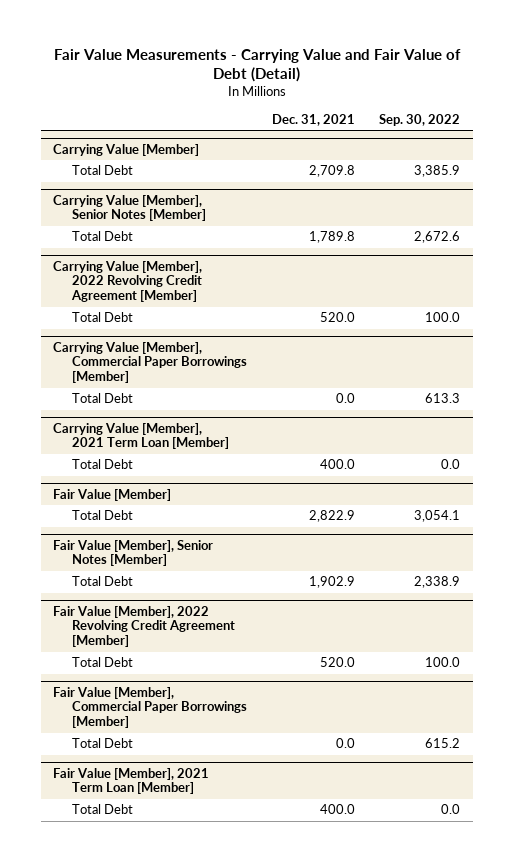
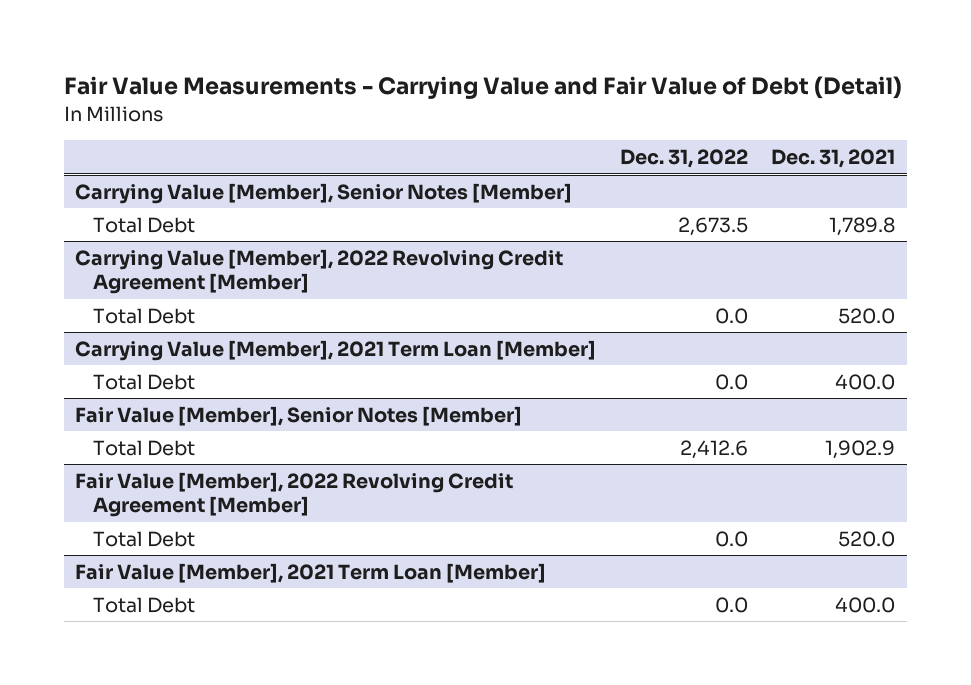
[379,113,461,126] Sep. 30, 2022 -> none
none -> [619,149,748,169] Dec. 31, 2022
[52,143,199,156] Carrying Value [Member] -> none
[72,165,134,176] Total Debt -> none
[52,341,248,384] Carrying Value [Member], Commercial Paper Borrowings [Member] -> none
[72,393,134,404] Total Debt -> none
[52,488,171,501] Fair Value [Member] -> none
[72,510,134,521] Total Debt -> none
[52,686,248,729] Fair Value [Member], Commercial Paper Borrowings [Member] -> none
[72,738,134,749] Total Debt -> none

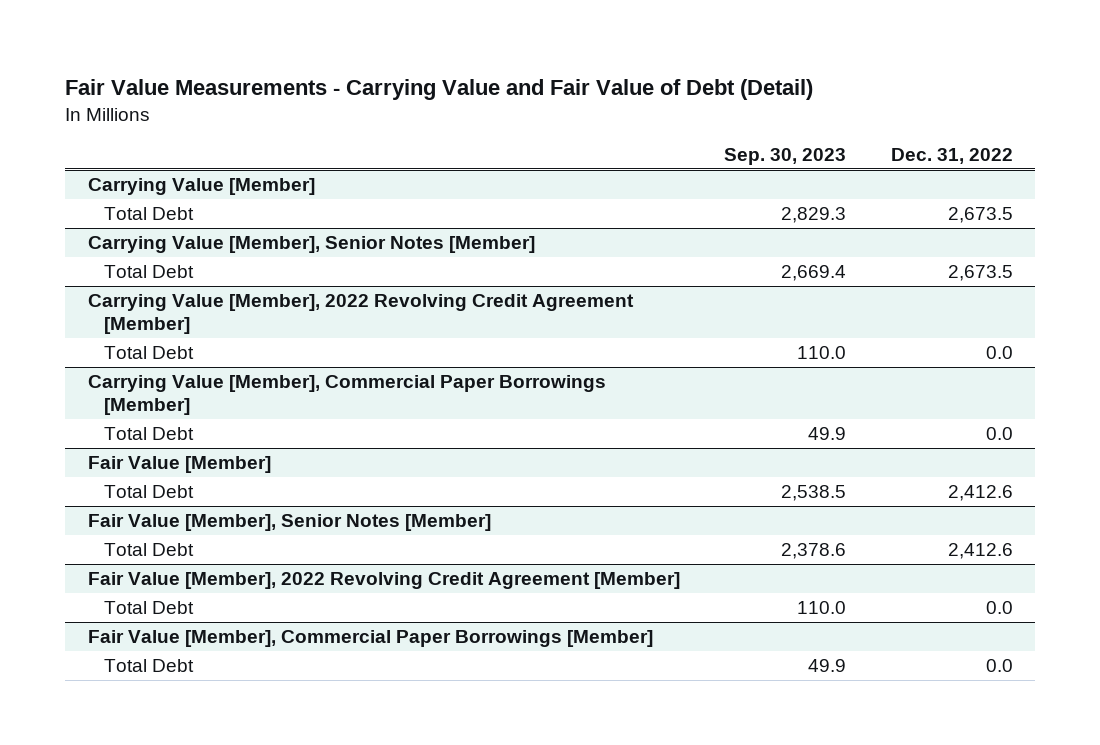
[771,149,896,169] Dec. 31, 2021 -> none
none -> [724,147,847,165] Sep. 30, 2023
none -> [87,178,315,196] Carrying Value [Member]
none -> [103,207,194,221] Total Debt
[75,339,597,361] Carrying Value [Member], 2021 Term Loan [Member] -> none
none -> [87,375,606,416] Carrying Value [Member], Commercial Paper Borrowings [Member]
none -> [87,456,271,474] Fair Value [Member]
none -> [103,485,194,499] Total Debt
[75,562,547,583] Fair Value [Member], 2021 Term Loan [Member] -> none
none -> [87,630,653,648] Fair Value [Member], Commercial Paper Borrowings [Member]

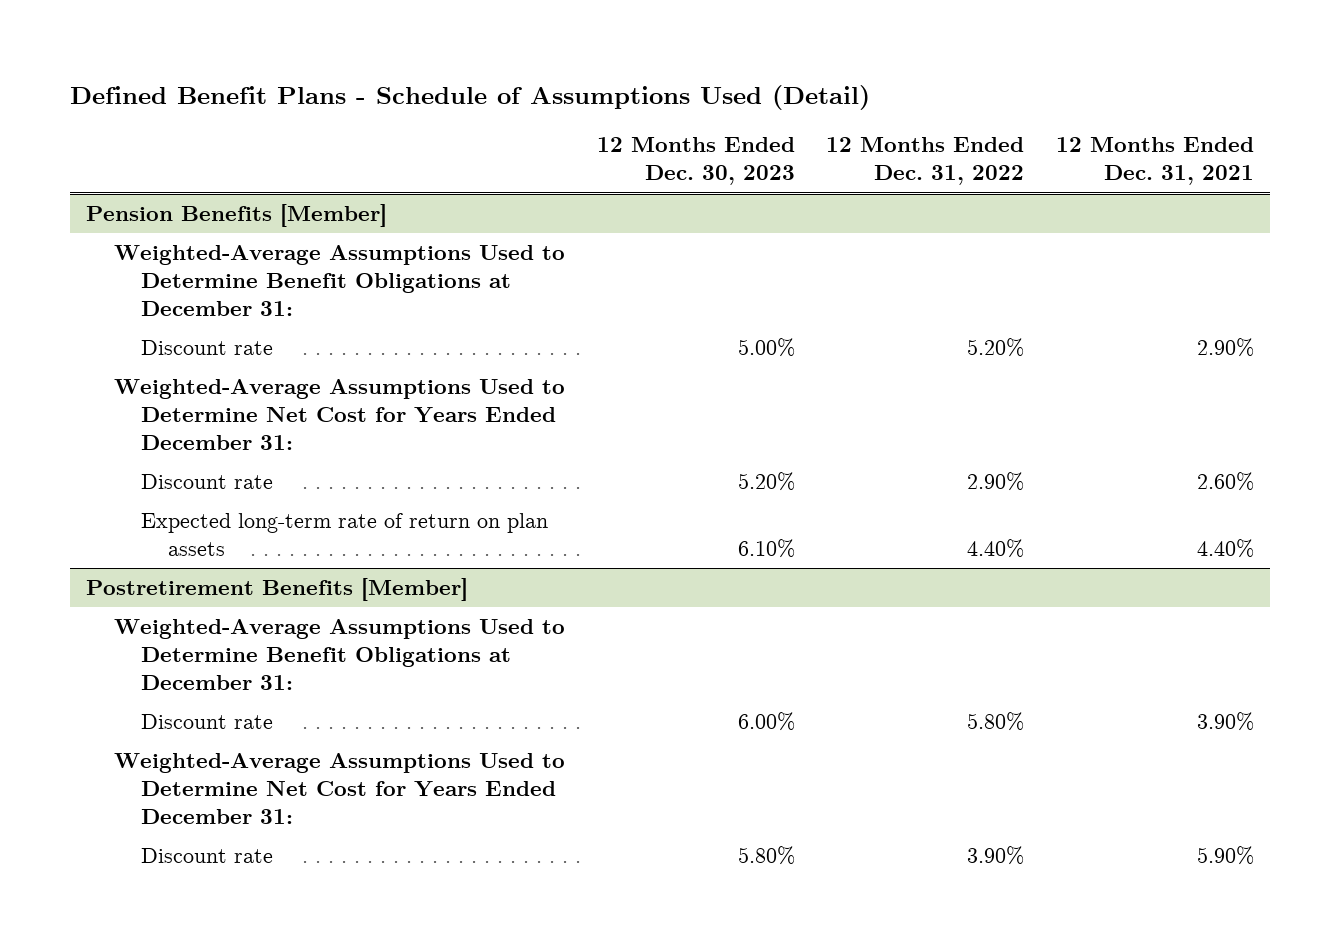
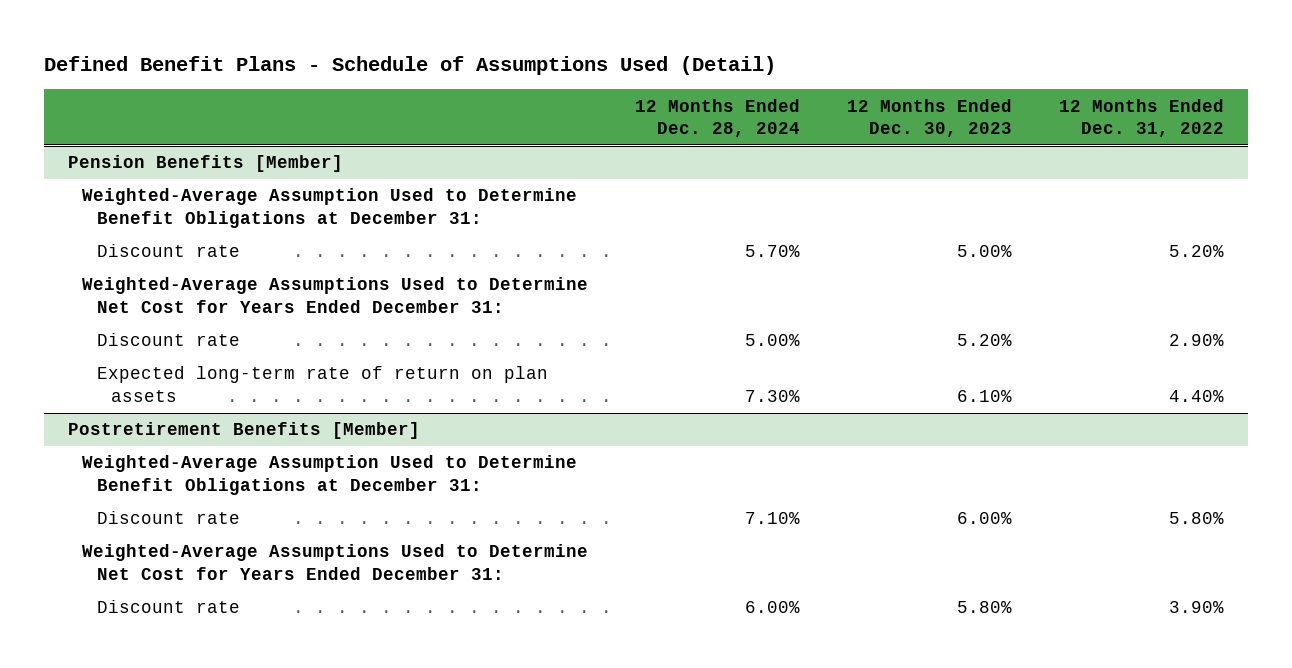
[1056,137,1255,186] 12 Months Ended Dec. 31, 2021 -> none
none -> [635,98,801,138] 12 Months Ended Dec. 28, 2024
[113,245,565,316] Weighted-Average Assumptions Used to Determine Benefit Obligations at December 31: -> [82,188,578,229] Weighted-Average Assumption Used to Determine Benefit Obligations at December 31:
[113,619,565,690] Weighted-Average Assumptions Used to Determine Benefit Obligations at December 31: -> [82,455,578,496] Weighted-Average Assumption Used to Determine Benefit Obligations at December 31:

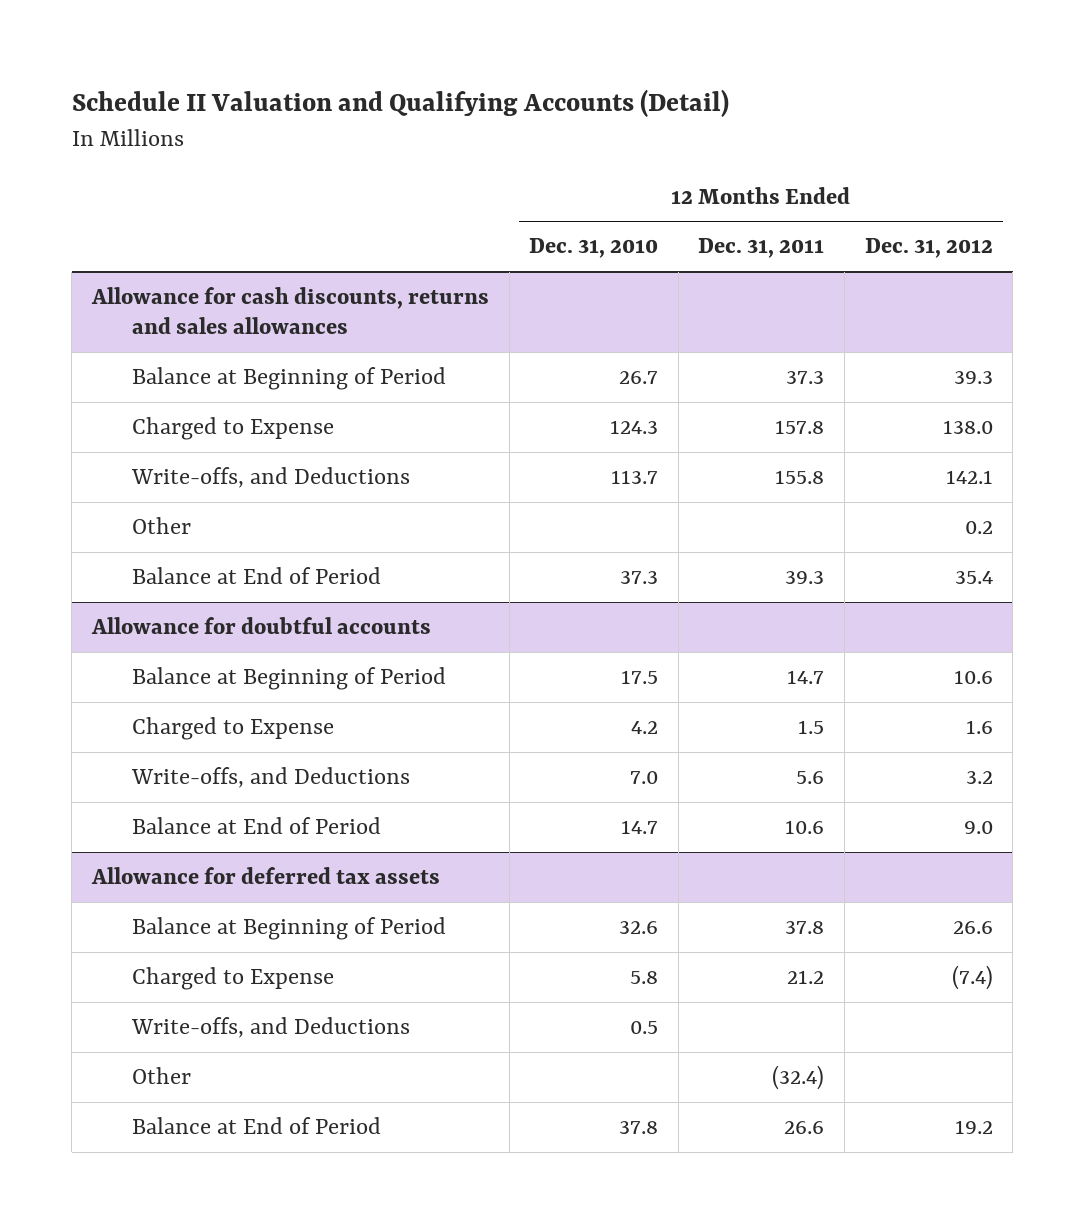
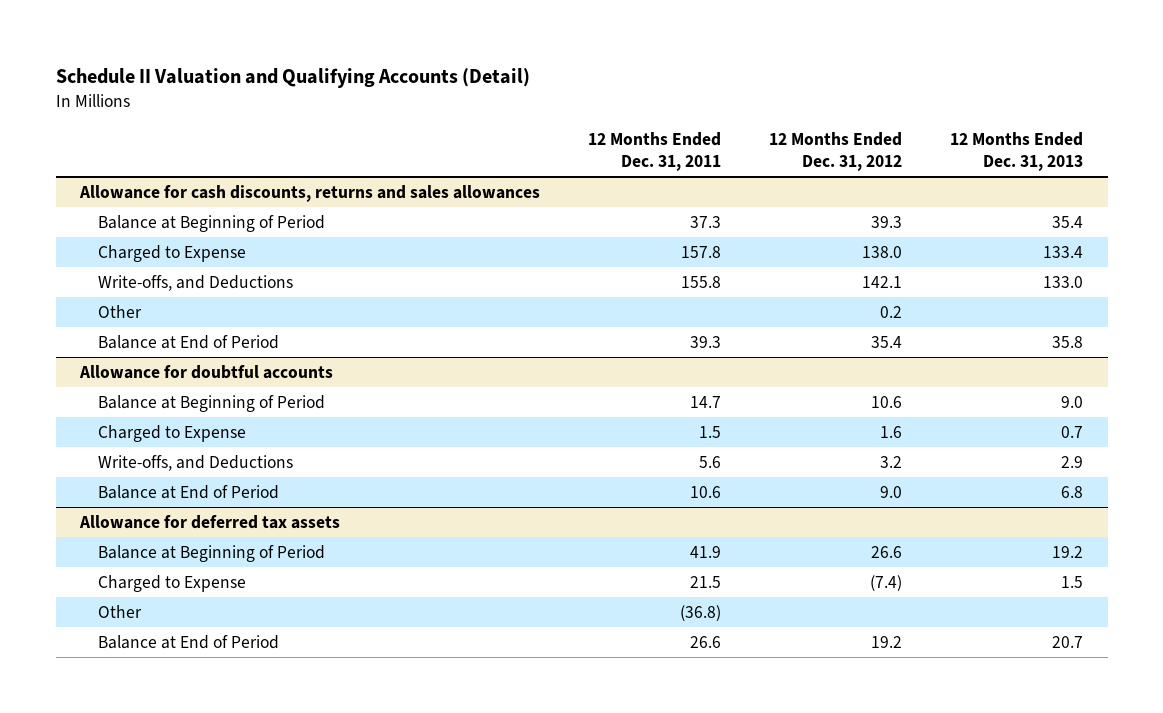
[529,238,659,259] Dec. 31, 2010 -> none
none -> [950,132,1084,171] 12 Months Ended Dec. 31, 2013
[131,1017,411,1039] Write-offs, and Deductions -> none
[785,921,825,935] 37.8 -> [690,545,722,558] 41.9
[787,970,825,985] 21.2 -> [690,575,722,588] 21.5
[772,1065,825,1091] (32.4) -> [680,604,722,621] (36.8)

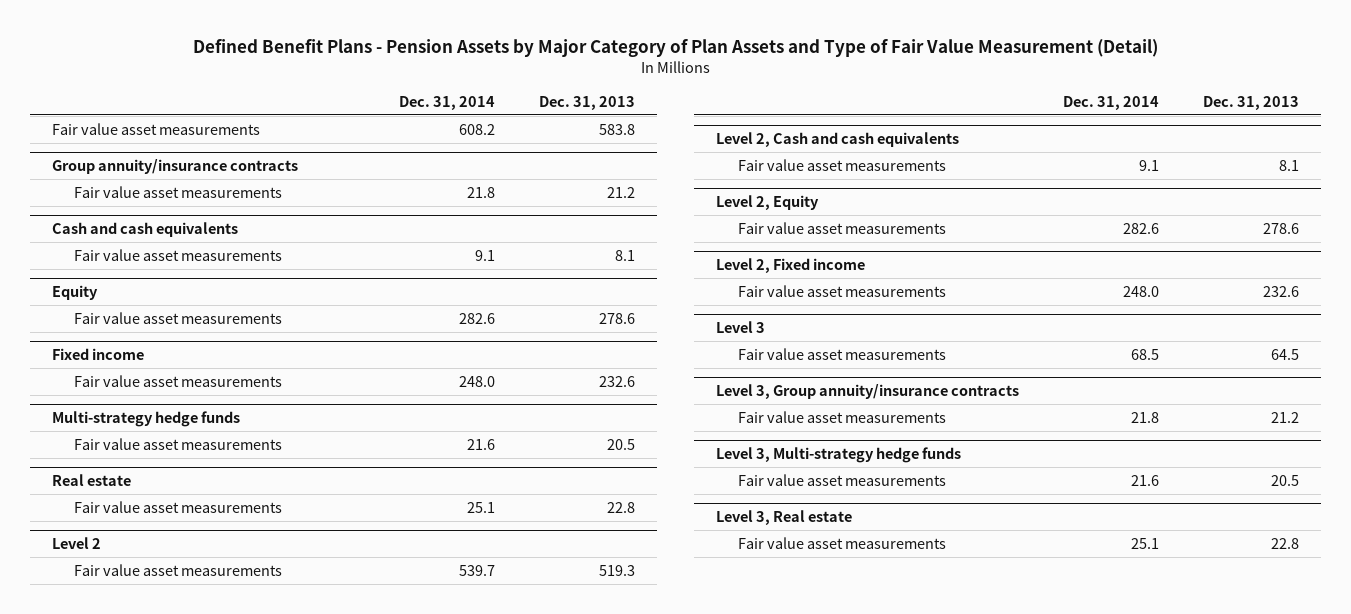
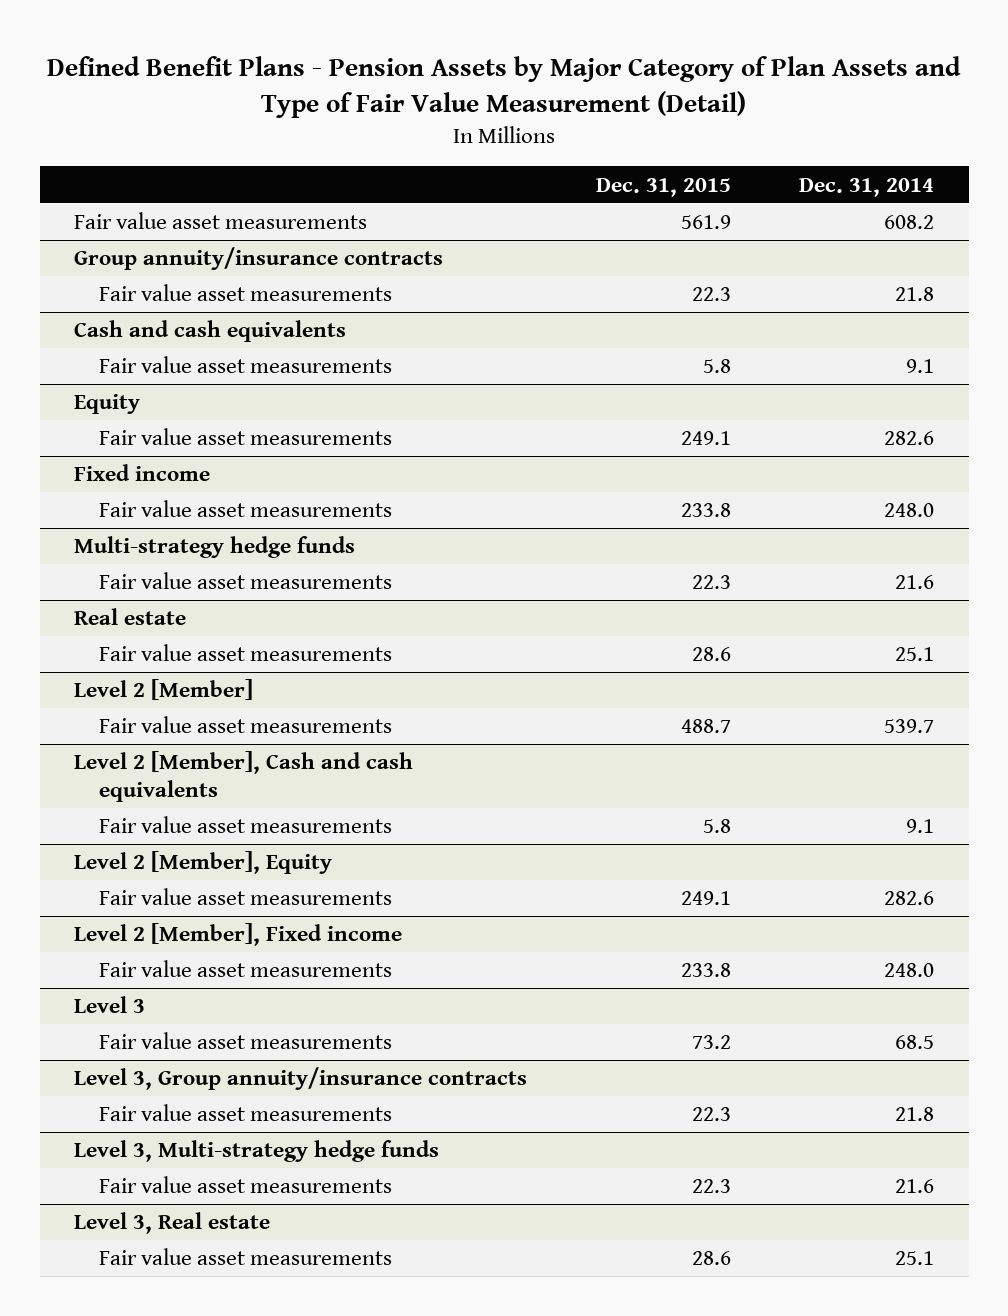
[539,95,636,110] Dec. 31, 2013 -> none
none -> [595,177,731,197] Dec. 31, 2015
[52,537,102,550] Level 2 -> [74,679,254,701] Level 2 [Member]
[716,132,960,148] Level 2, Cash and cash equivalents -> [74,751,414,802] Level 2 [Member], Cash and cash equivalents
[716,195,820,211] Level 2, Equity -> [74,851,333,875] Level 2 [Member], Equity
[716,258,866,274] Level 2, Fixed income -> [74,923,403,947] Level 2 [Member], Fixed income

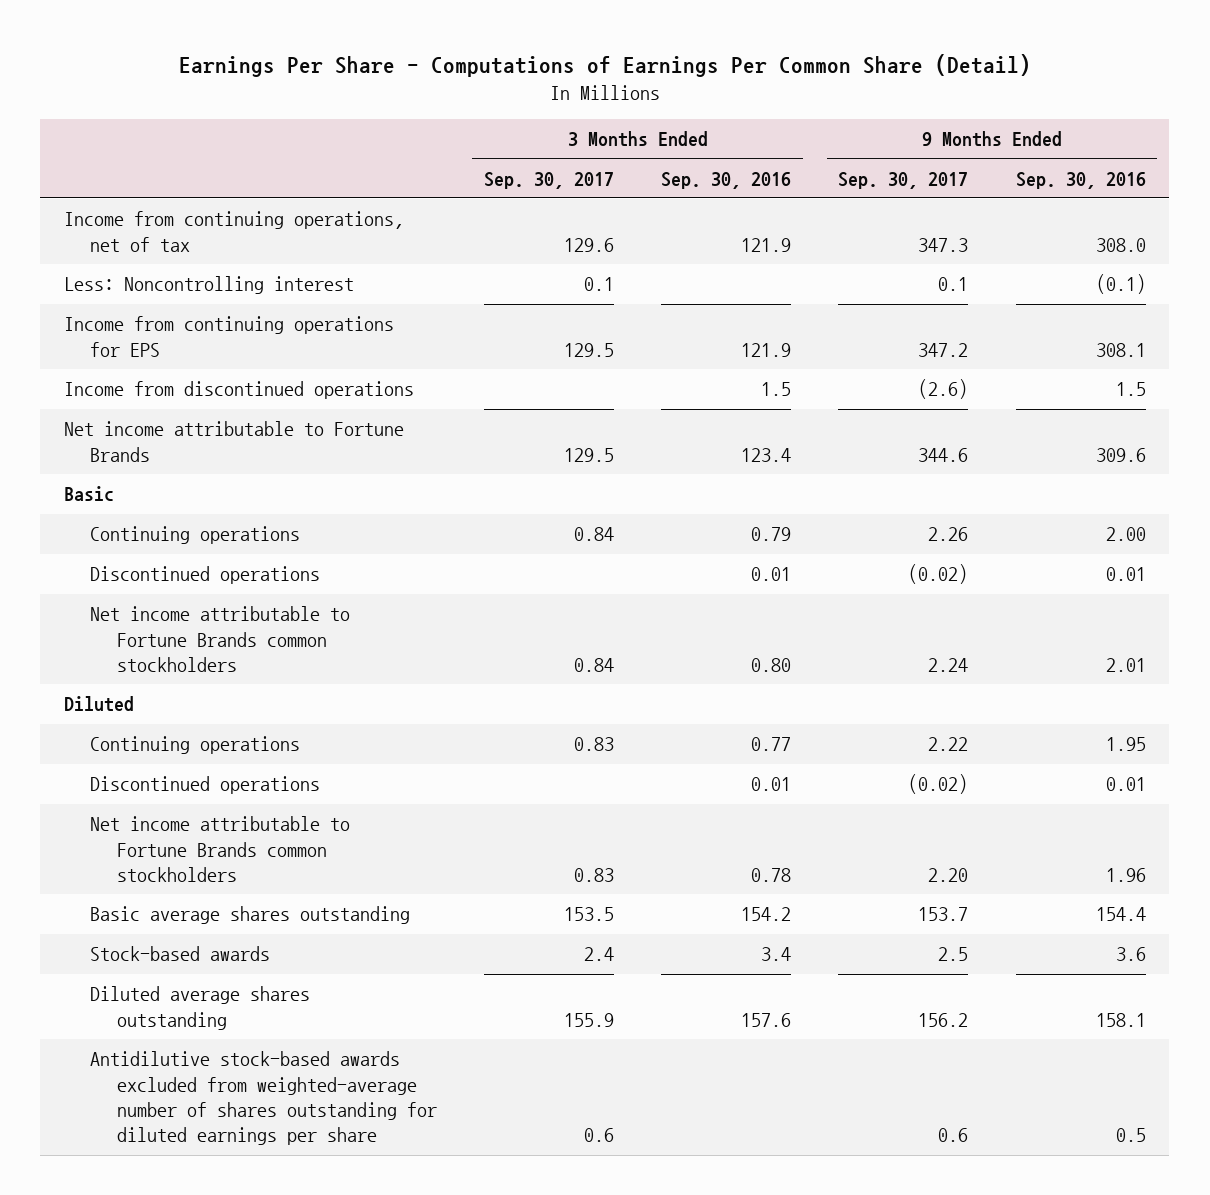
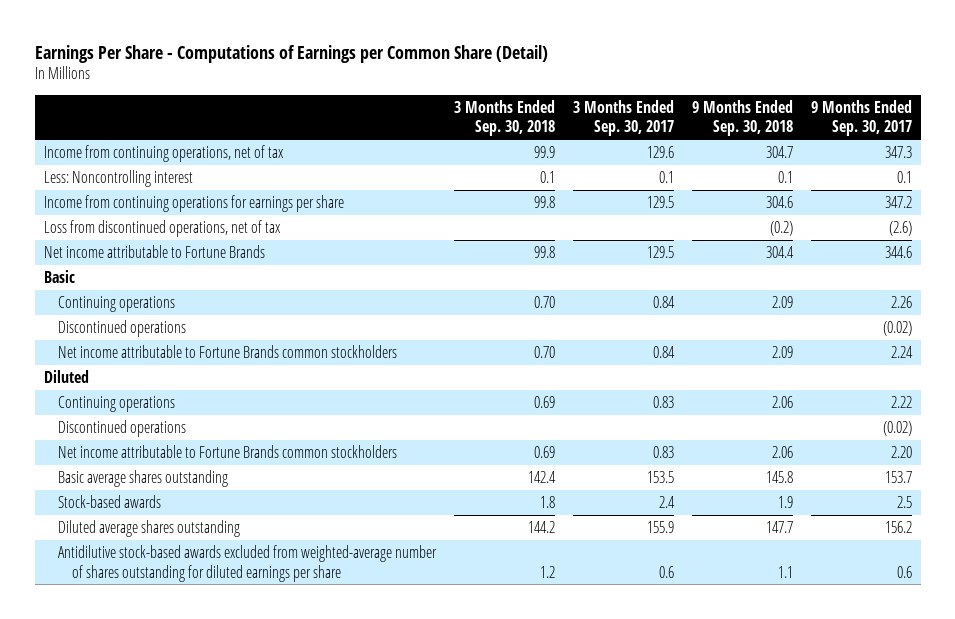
[178,53,1031,77] Earnings Per Share - Computations of Earnings Per Common Share (Detail) -> [34,44,548,63] Earnings Per Share - Computations of Earnings per Common Share (Detail)
[661,171,792,189] Sep. 30, 2016 -> none
[1015,171,1146,189] Sep. 30, 2016 -> none
none -> [453,99,555,137] 3 Months Ended Sep. 30, 2018
none -> [691,99,793,137] 9 Months Ended Sep. 30, 2018
[63,316,394,357] Income from continuing operations for EPS -> [43,194,344,212] Income from continuing operations for earnings per share
[63,381,414,400] Income from discontinued operations -> [43,219,281,237] Loss from discontinued operations, net of tax

